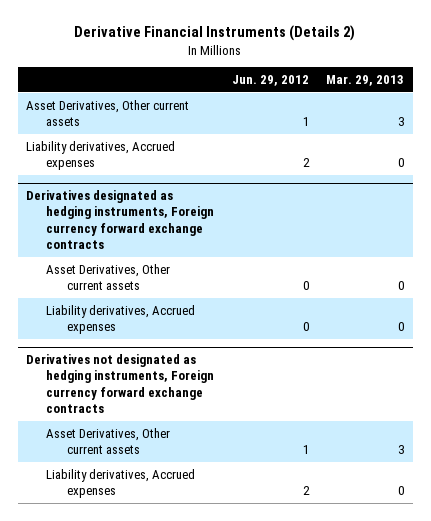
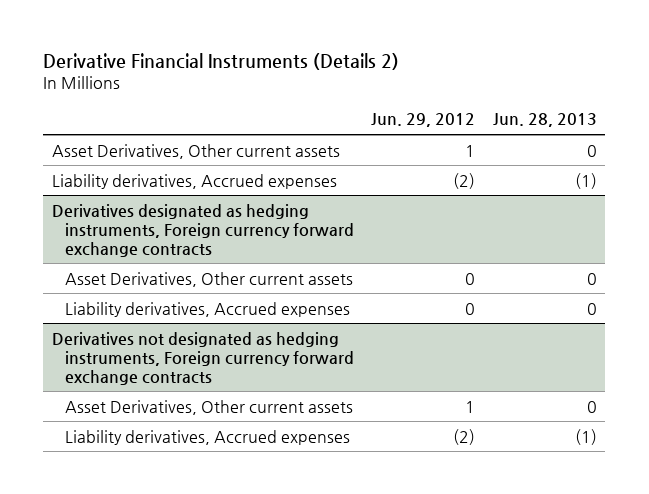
[326,74,405,86] Mar. 29, 2013 -> none
none -> [492,113,597,128] Jun. 28, 2013
[302,158,310,168] 2 -> [453,172,476,189] (2)
[302,486,310,496] 2 -> [453,428,476,445] (2)

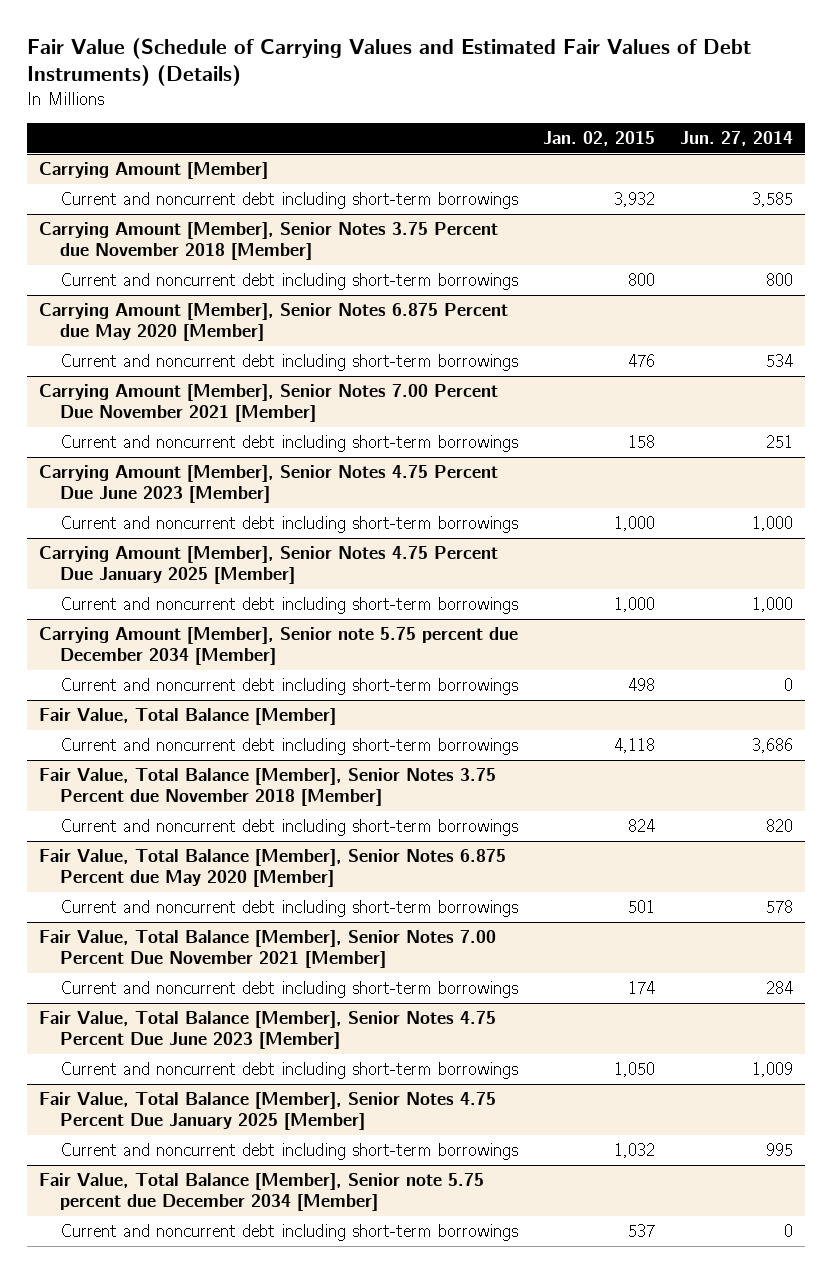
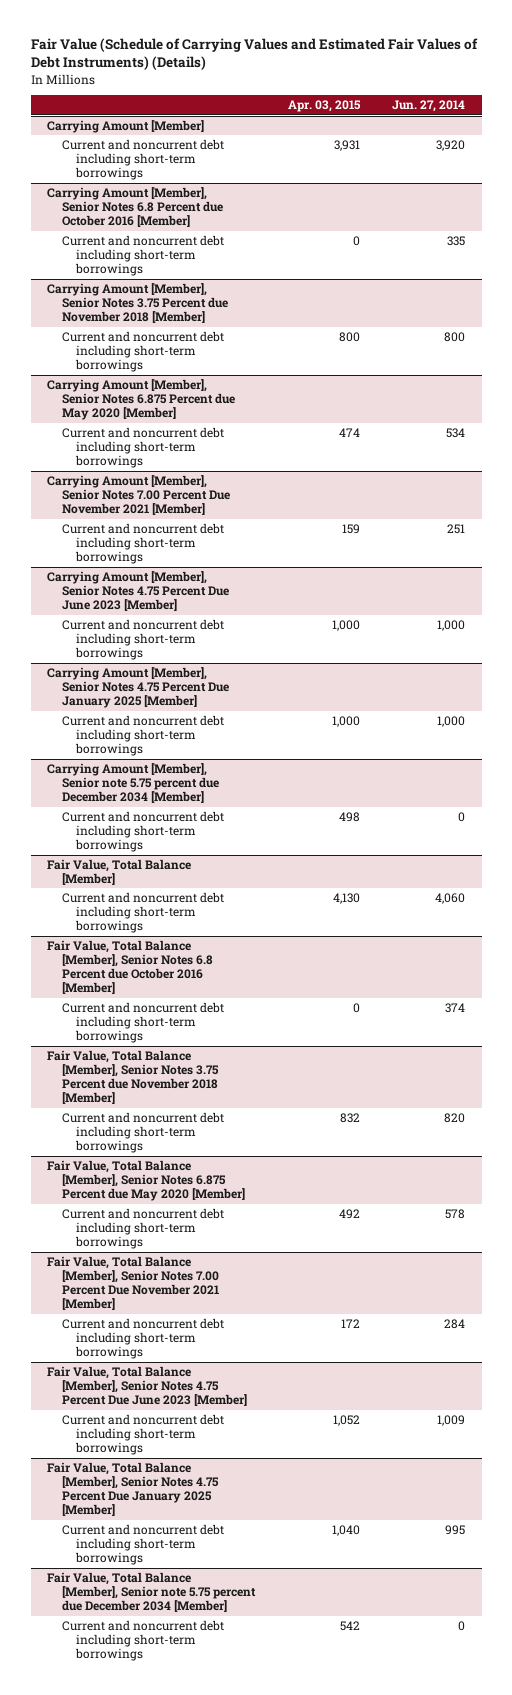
[543,130,656,146] Jan. 02, 2015 -> none
none -> [287,100,361,113] Apr. 03, 2015
[751,192,793,208] 3,585 -> [436,139,466,151] 3,920
none -> [46,186,223,228] Carrying Amount [Member], Senior Notes 6.8 Percent due October 2016 [Member]
none -> [61,234,224,277] Current and noncurrent debt including short-term borrowings
[751,738,793,754] 3,686 -> [435,892,466,904] 4,060
none -> [46,939,213,995] Fair Value, Total Balance [Member], Senior Notes 6.8 Percent due October 2016 [Member]
none -> [61,1001,224,1044] Current and noncurrent debt including short-term borrowings

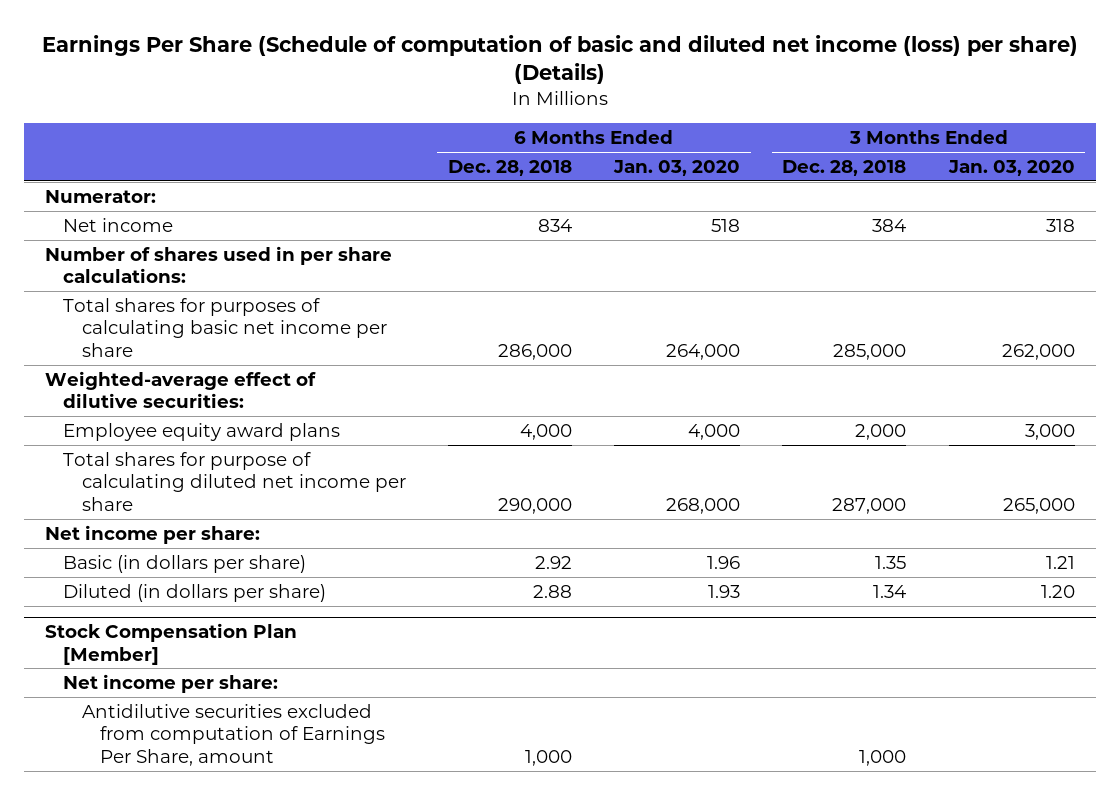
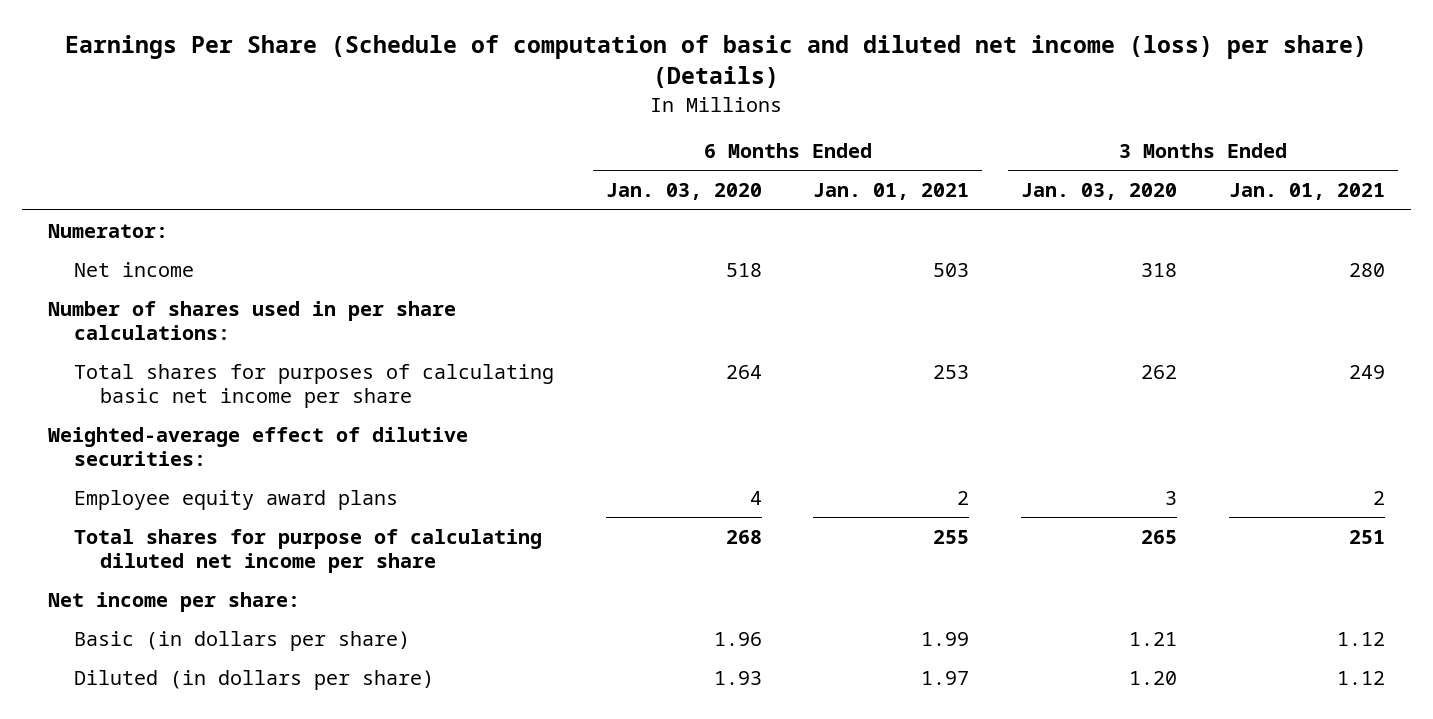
[447,159,572,176] Dec. 28, 2018 -> none
[782,159,907,176] Dec. 28, 2018 -> none
none -> [813,183,970,201] Jan. 01, 2021
none -> [1228,183,1385,201] Jan. 01, 2021
[666,343,741,360] 264,000 -> [725,364,762,379] 264
[1001,343,1075,360] 262,000 -> [1141,364,1178,379] 262
[688,423,741,440] 4,000 -> [749,490,762,505] 4
[1024,423,1075,440] 3,000 -> [1165,490,1178,505] 3
[666,497,741,514] 268,000 -> [725,529,762,544] 268
[1002,497,1075,514] 265,000 -> [1141,529,1178,544] 265
[44,622,297,665] Stock Compensation Plan [Member] -> none
[63,673,279,693] Net income per share: -> none
[81,703,386,766] Antidilutive securities excluded from computation of Earnings Per Share, amount -> none

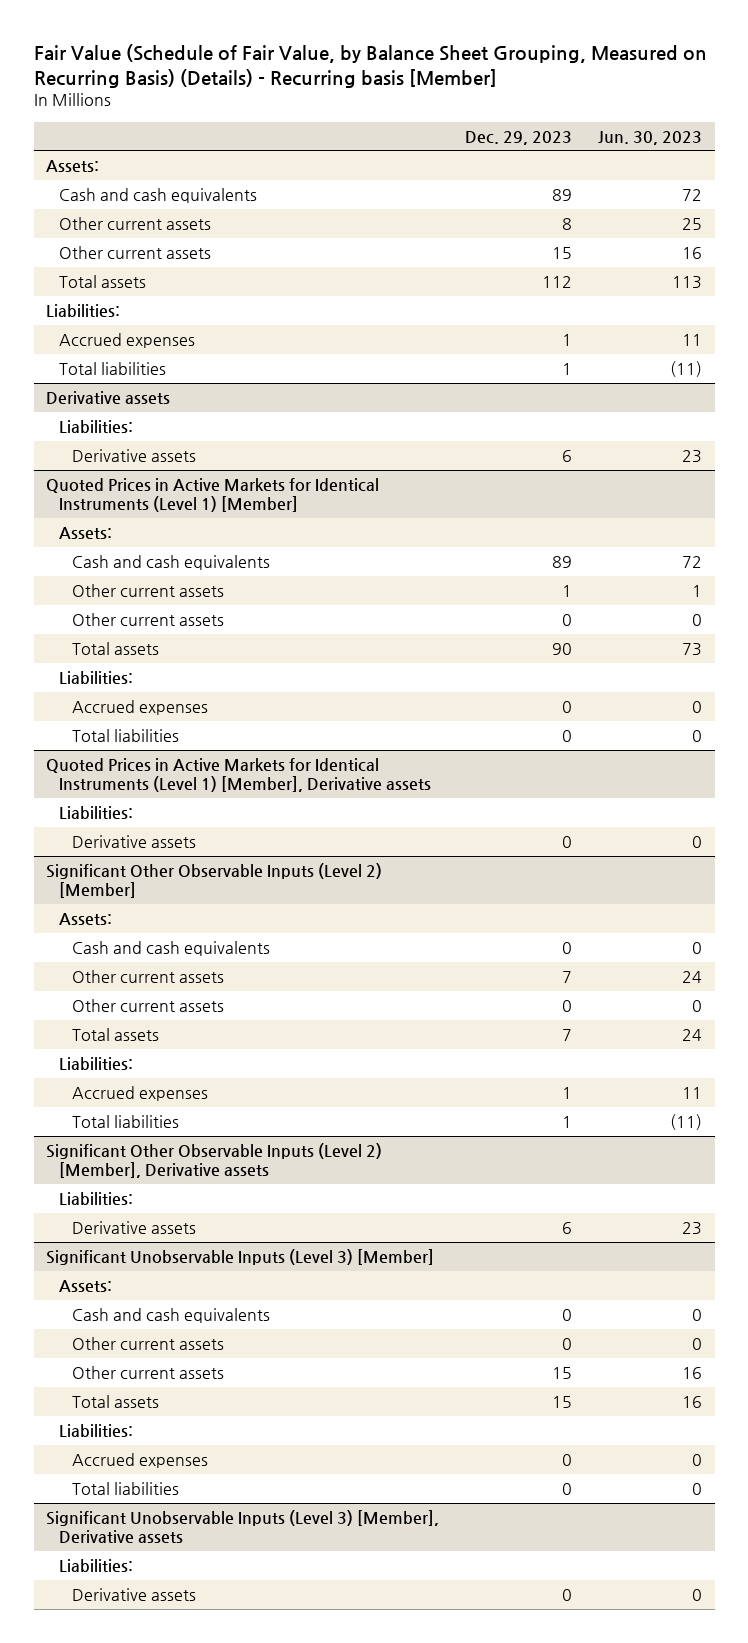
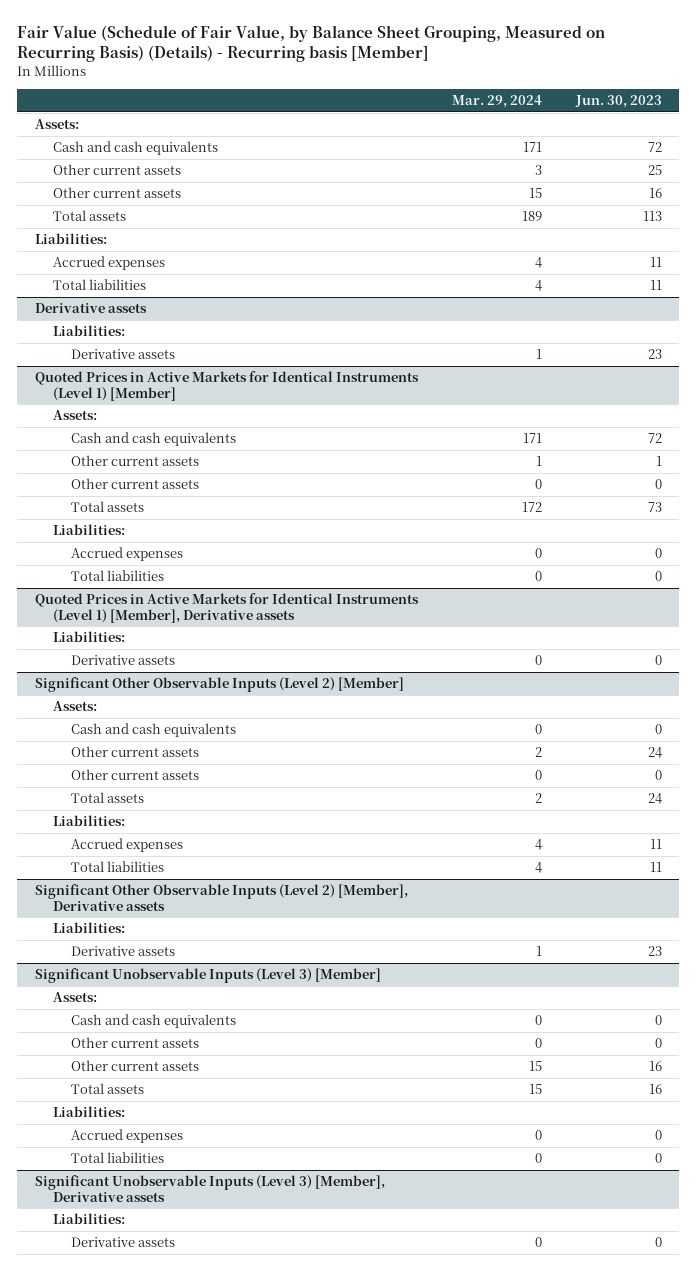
[465,130,573,145] Dec. 29, 2023 -> none
none -> [451,94,542,108] Mar. 29, 2024
[669,361,702,378] (11) -> [649,280,662,291] 11
[669,1114,702,1131] (11) -> [649,862,662,873] 11

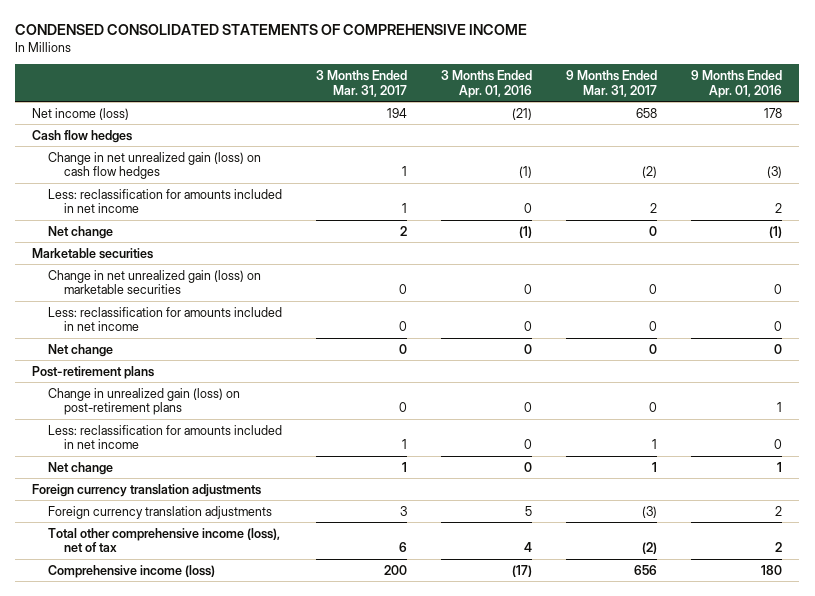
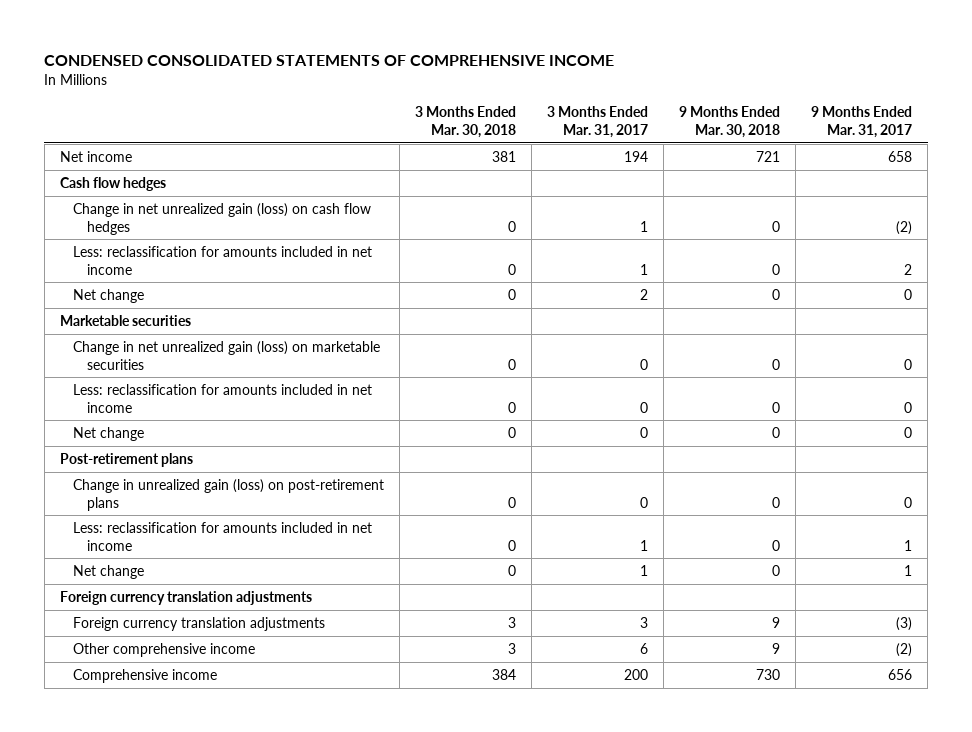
[441,70,533,98] 3 Months Ended Apr. 01, 2016 -> none
[691,70,783,98] 9 Months Ended Apr. 01, 2016 -> none
none -> [415,106,517,138] 3 Months Ended Mar. 30, 2018
none -> [679,106,781,138] 9 Months Ended Mar. 30, 2018
[32,107,130,120] Net income (loss) -> [59,150,132,162] Net income
[48,527,281,553] Total other comprehensive income (loss), net of tax -> none
none -> [73,642,256,657] Other comprehensive income
[48,564,216,578] Comprehensive income (loss) -> [73,668,218,683] Comprehensive income

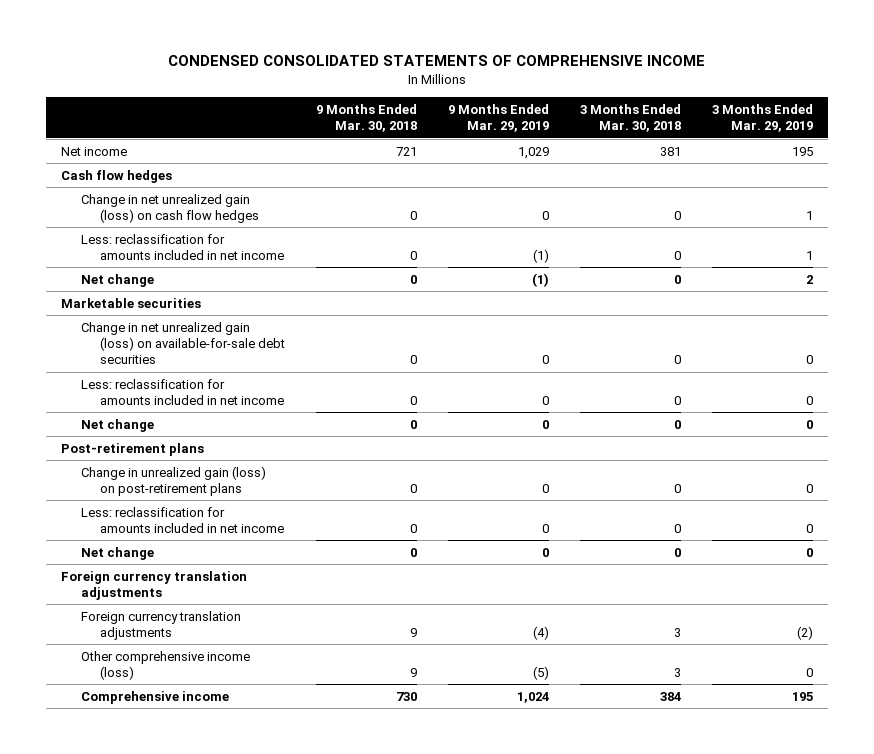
[547,106,649,138] 3 Months Ended Mar. 31, 2017 -> none
[811,106,913,138] 9 Months Ended Mar. 31, 2017 -> none
none -> [448,103,550,133] 9 Months Ended Mar. 29, 2019
none -> [711,103,813,133] 3 Months Ended Mar. 29, 2019
[73,340,381,370] Change in net unrealized gain (loss) on marketable securities -> [80,321,286,365] Change in net unrealized gain (loss) on available-for-sale debt securities
[73,642,256,657] Other comprehensive income -> [80,650,250,681] Other comprehensive income (loss)

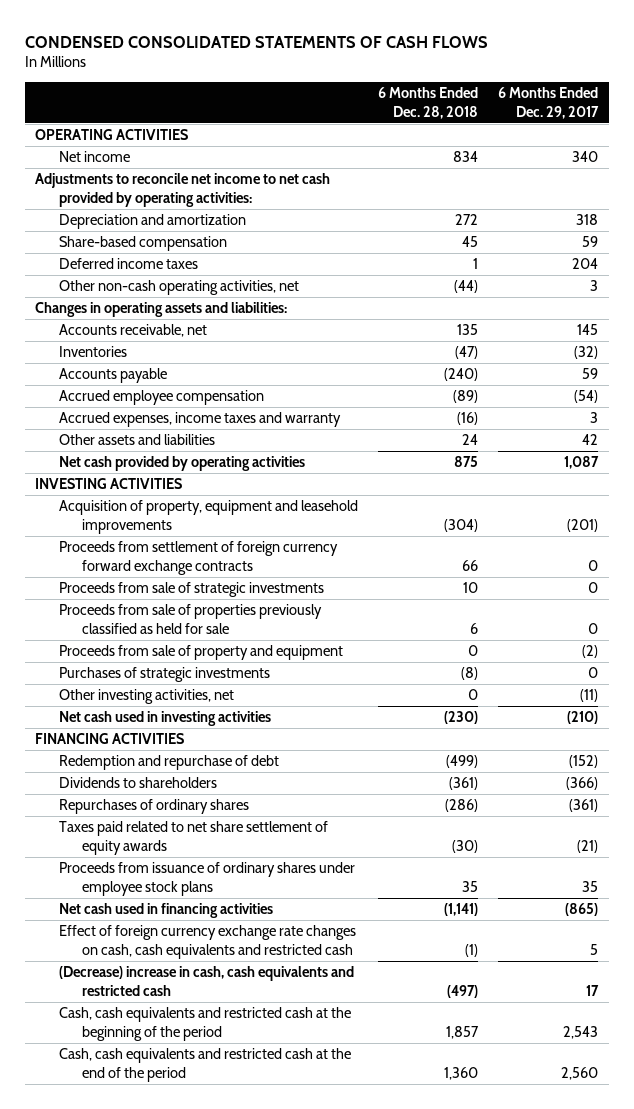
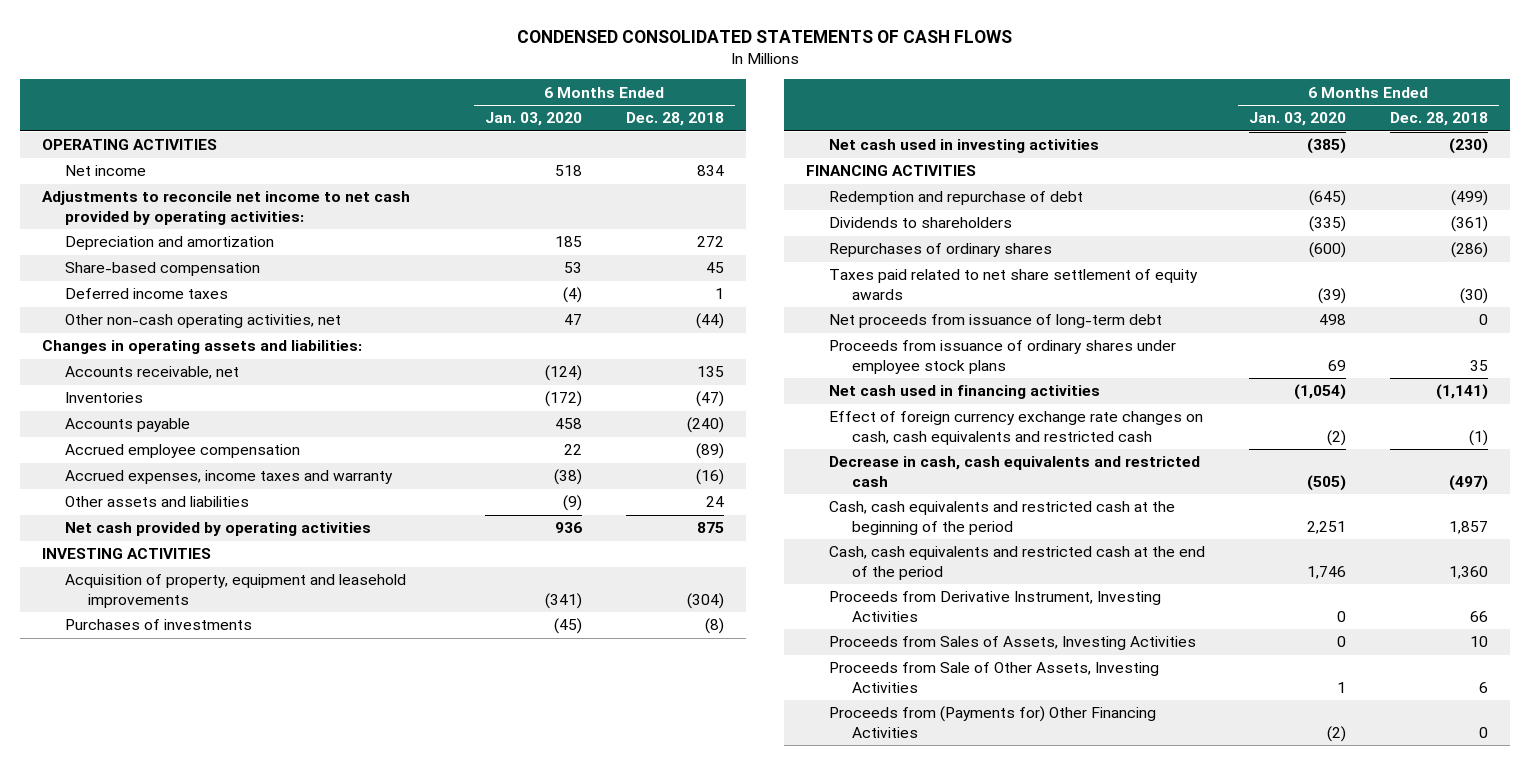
[498,87,600,119] 6 Months Ended Dec. 29, 2017 -> none
none -> [484,112,582,127] Jan. 03, 2020
[58,541,338,575] Proceeds from settlement of foreign currency forward exchange contracts -> none
[58,582,324,598] Proceeds from sale of strategic investments -> none
[58,604,322,634] Proceeds from sale of properties previously classified as held for sale -> none
[58,645,343,661] Proceeds from sale of property and equipment -> none
[58,689,234,705] Other investing activities, net -> none
[58,667,270,683] Purchases of strategic investments -> [64,619,252,631] Purchases of investments
none -> [828,314,1162,329] Net proceeds from issuance of long-term debt
[58,966,354,996] (Decrease) increase in cash, cash equivalents and restricted cash -> [828,456,1200,487] Decrease in cash, cash equivalents and restricted cash
none -> [828,591,1161,622] Proceeds from Derivative Instrument, Investing Activities
none -> [828,636,1196,651] Proceeds from Sales of Assets, Investing Activities
none -> [828,662,1159,693] Proceeds from Sale of Other Assets, Investing Activities
none -> [828,706,1156,738] Proceeds from (Payments for) Other Financing Activities

